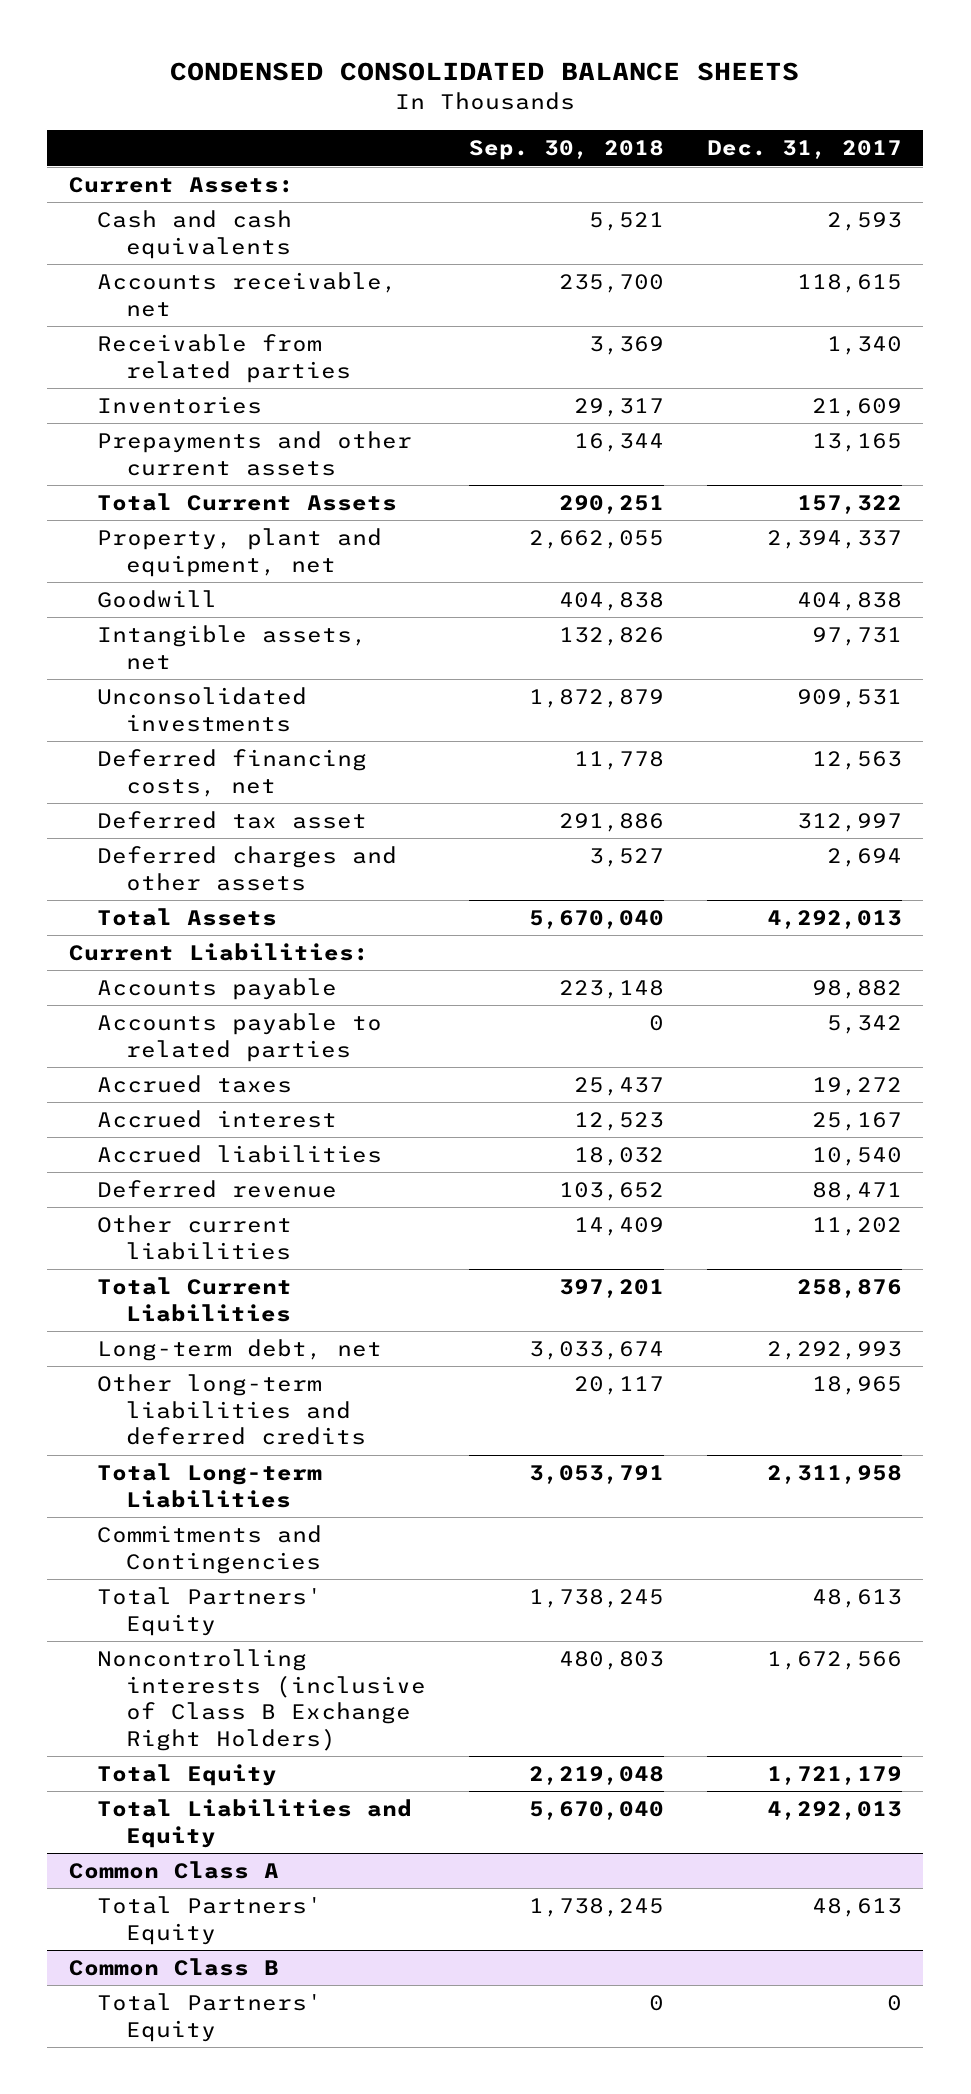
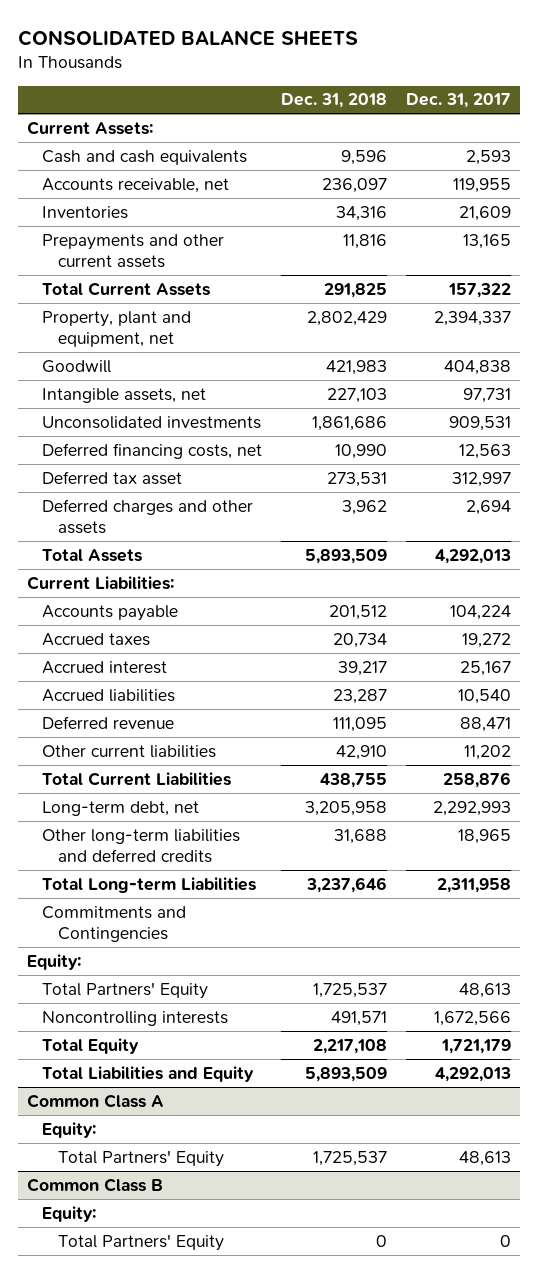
[170,62,800,82] CONDENSED CONSOLIDATED BALANCE SHEETS -> [17,29,358,46] CONSOLIDATED BALANCE SHEETS
[468,140,664,161] Sep. 30, 2018 -> none
none -> [281,93,388,109] Dec. 31, 2018
[97,334,352,383] Receivable from related parties -> none
[796,274,902,294] 118,615 -> [452,177,511,193] 119,955
[97,1013,383,1062] Accounts payable to related parties -> none
[811,980,902,1000] 98,882 -> [449,604,511,620] 104,224
none -> [27,953,82,970] Equity:
[97,1649,427,1751] Noncontrolling interests (inclusive of Class B Exchange Right Holders) -> [42,1010,229,1026] Noncontrolling interests
none -> [42,1121,97,1138] Equity:
none -> [42,1205,97,1222] Equity:

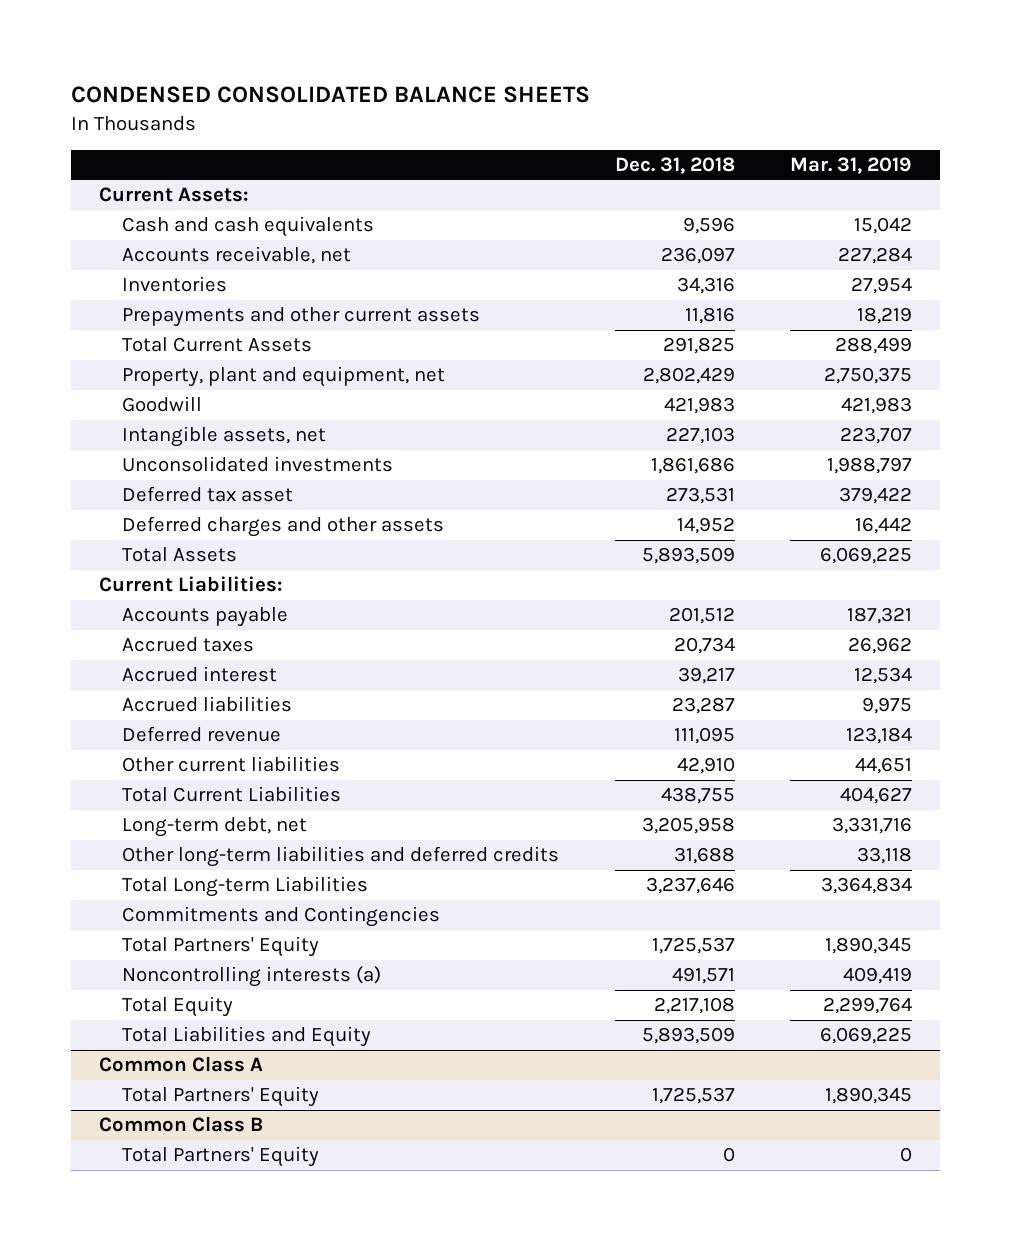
[17,29,358,46] CONSOLIDATED BALANCE SHEETS -> [70,86,590,104] CONDENSED CONSOLIDATED BALANCE SHEETS
[405,93,511,109] Dec. 31, 2017 -> none
none -> [790,156,913,174] Mar. 31, 2019
[42,442,263,459] Deferred financing costs, net -> none
[342,499,388,515] 3,962 -> [676,517,735,535] 14,952
[27,953,82,970] Equity: -> none
[42,1010,229,1026] Noncontrolling interests -> [122,966,382,988] Noncontrolling interests (a)
[42,1121,97,1138] Equity: -> none
[42,1205,97,1222] Equity: -> none

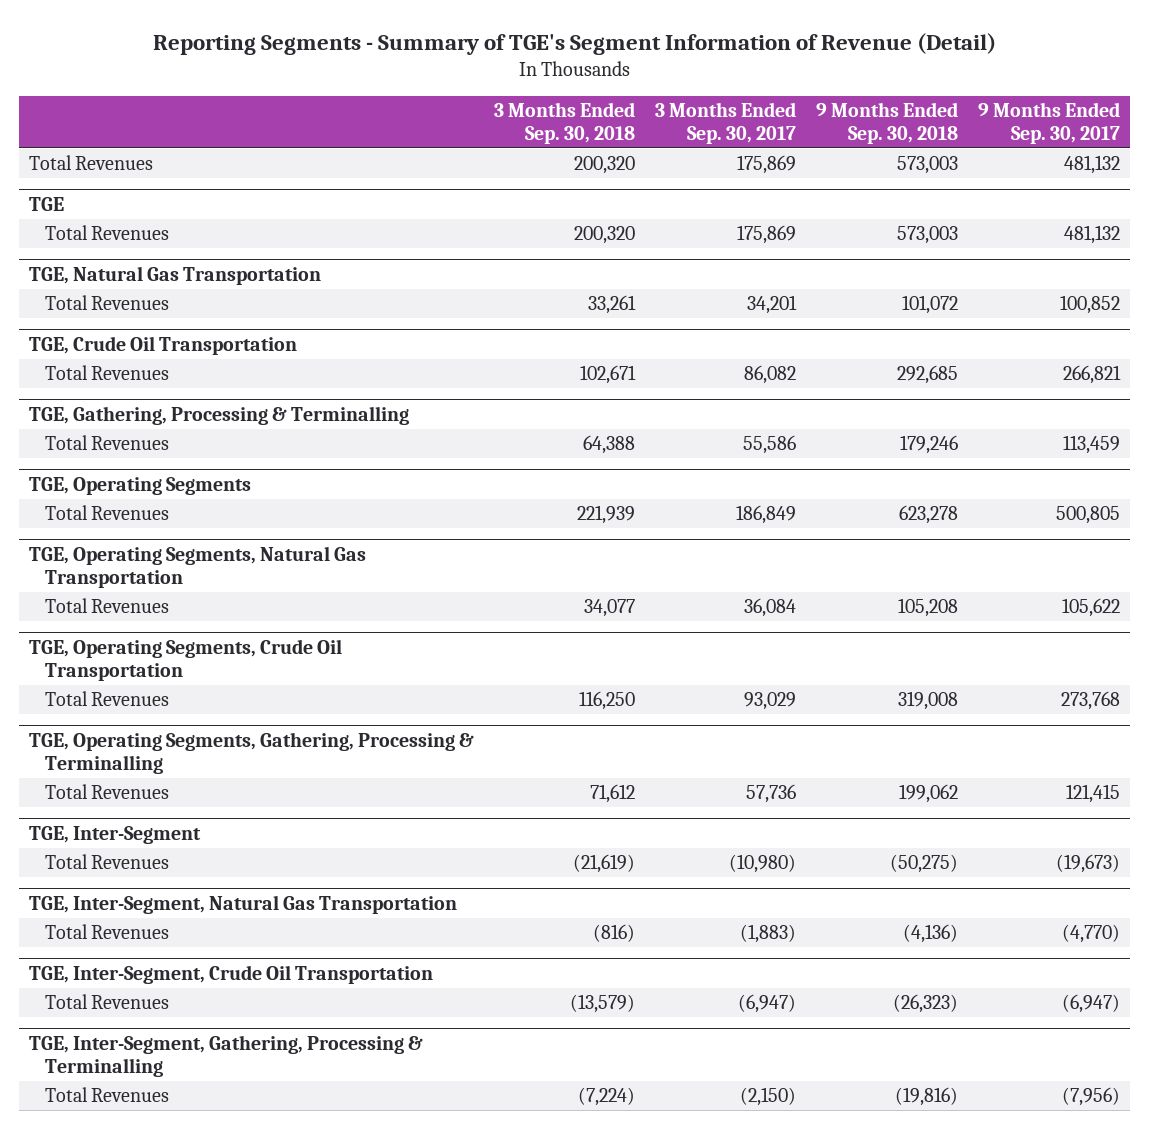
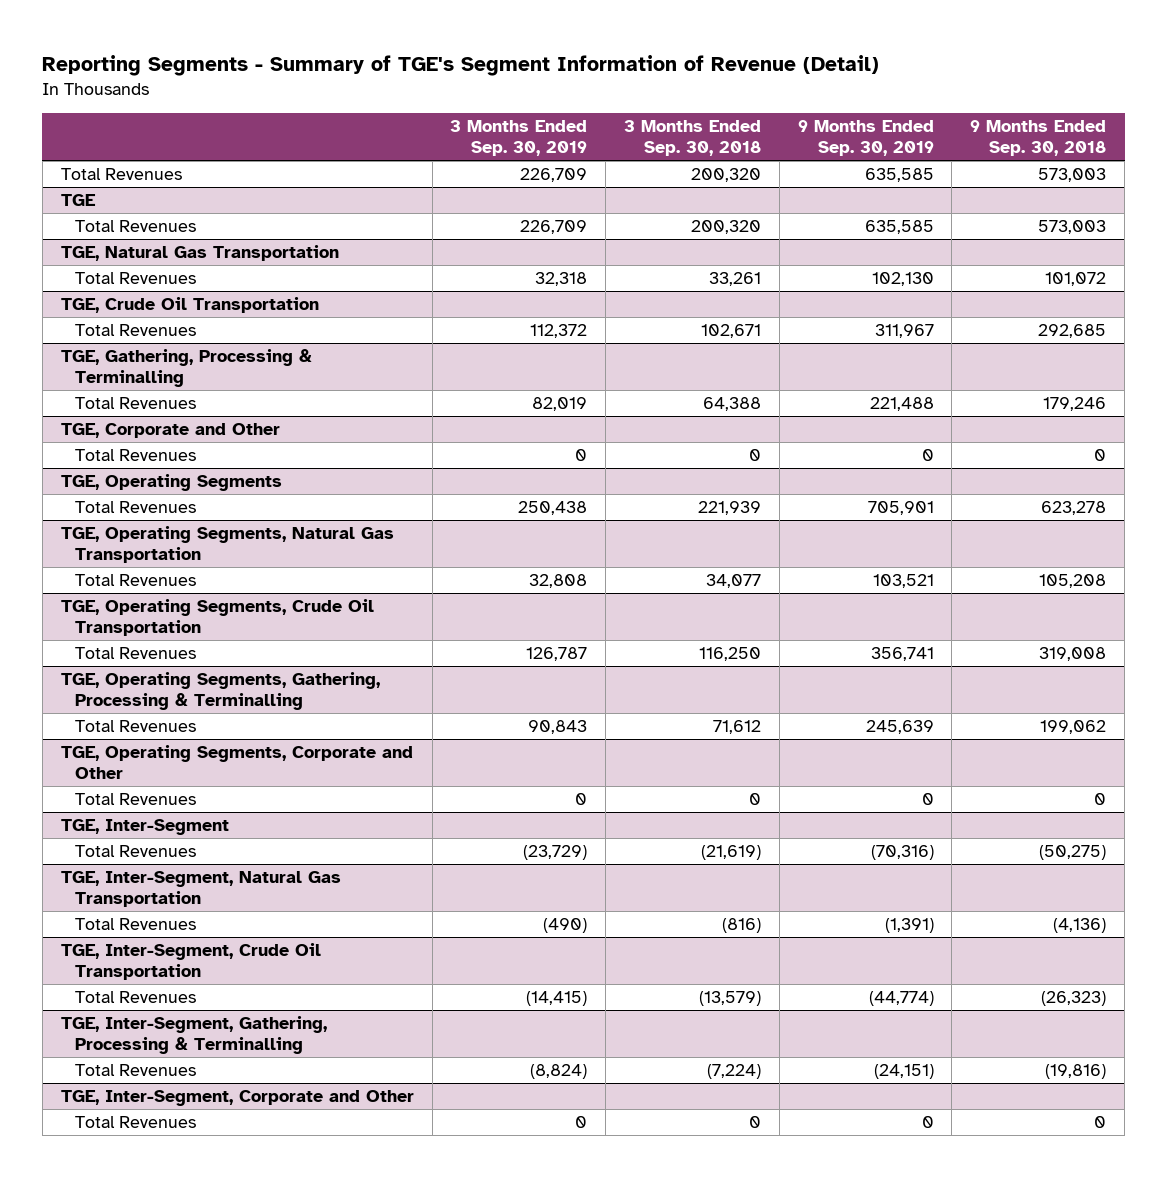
[655,102,797,144] 3 Months Ended Sep. 30, 2017 -> none
[978,102,1121,144] 9 Months Ended Sep. 30, 2017 -> none
none -> [450,120,588,157] 3 Months Ended Sep. 30, 2019
none -> [797,120,934,157] 9 Months Ended Sep. 30, 2019
none -> [60,423,280,439] TGE, Corporate and Other
none -> [75,449,197,462] Total Revenues
none -> [60,745,413,780] TGE, Operating Segments, Corporate and Other
none -> [75,793,197,806] Total Revenues
none -> [60,1090,414,1107] TGE, Inter-Segment, Corporate and Other
none -> [75,1116,197,1129] Total Revenues

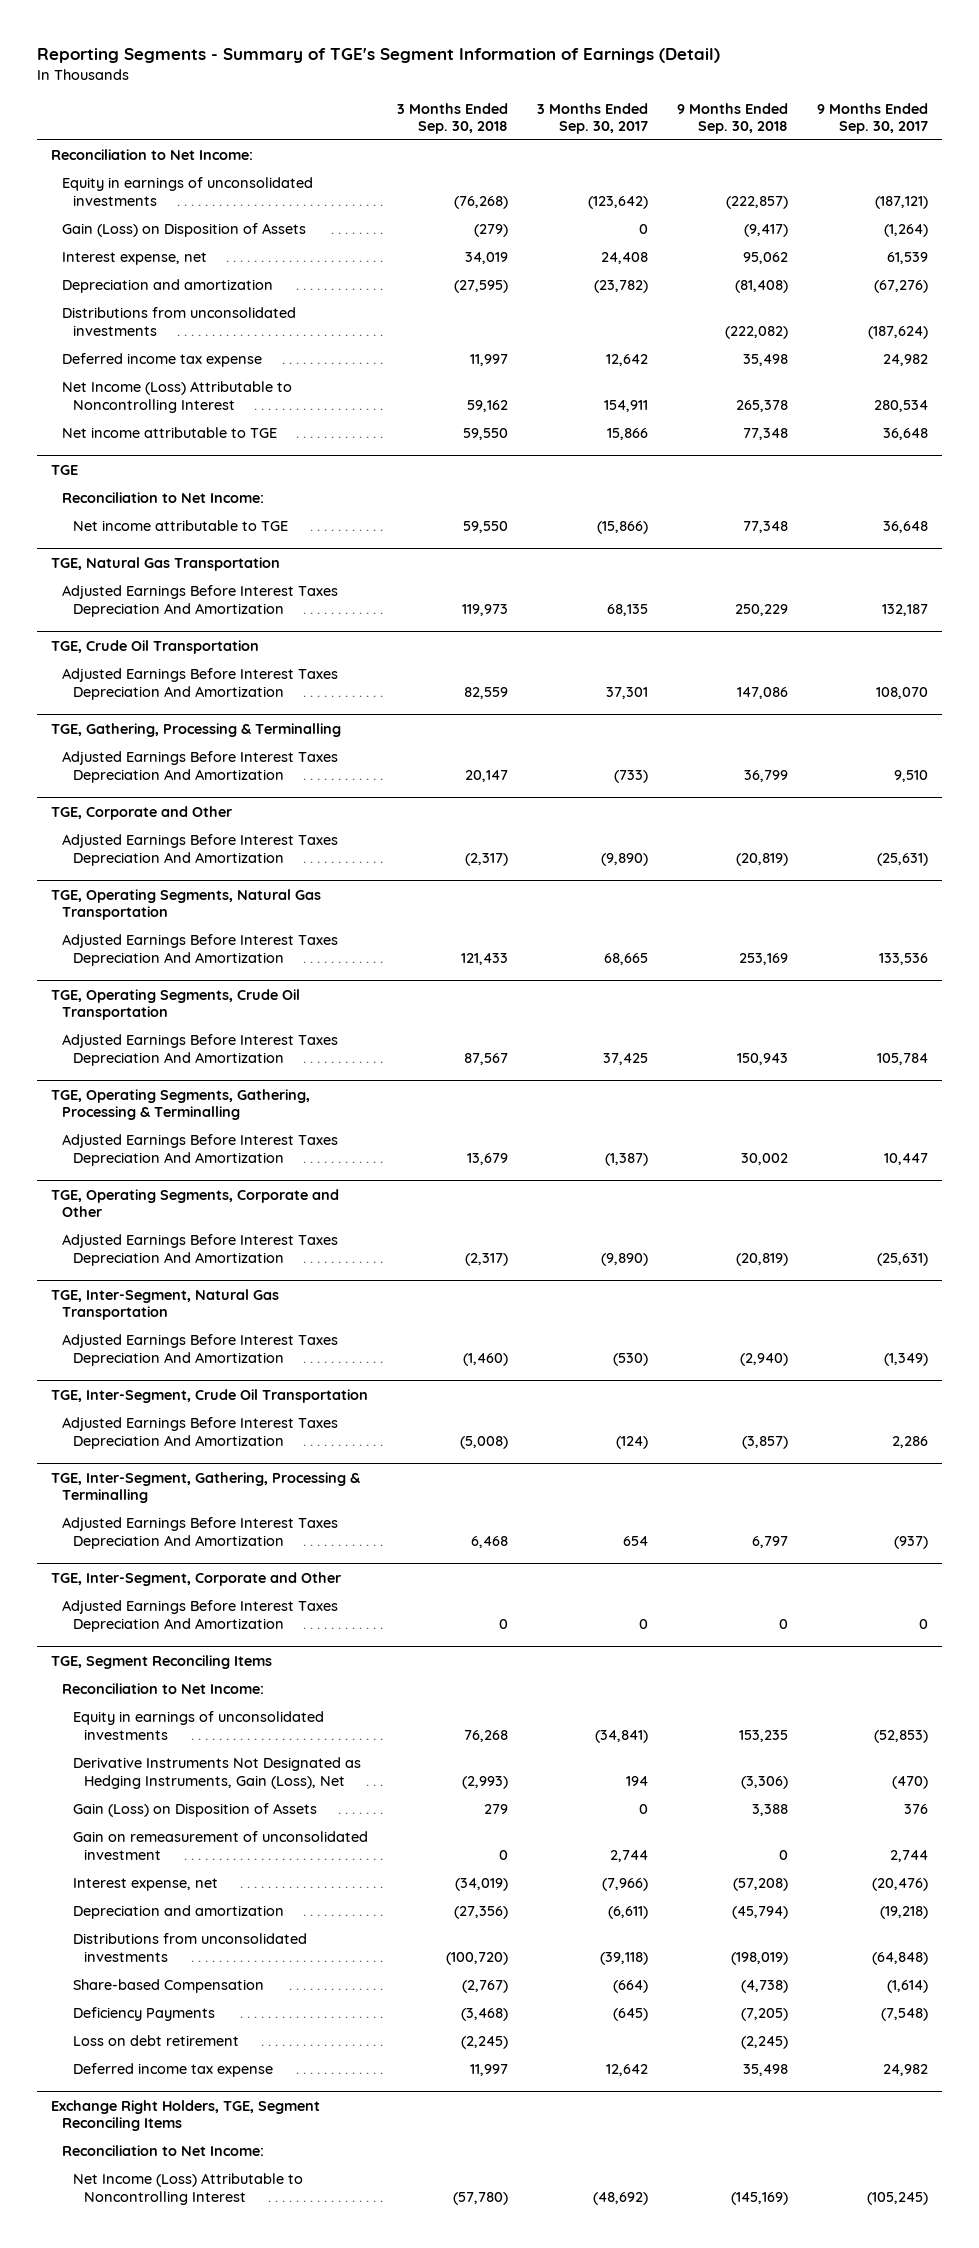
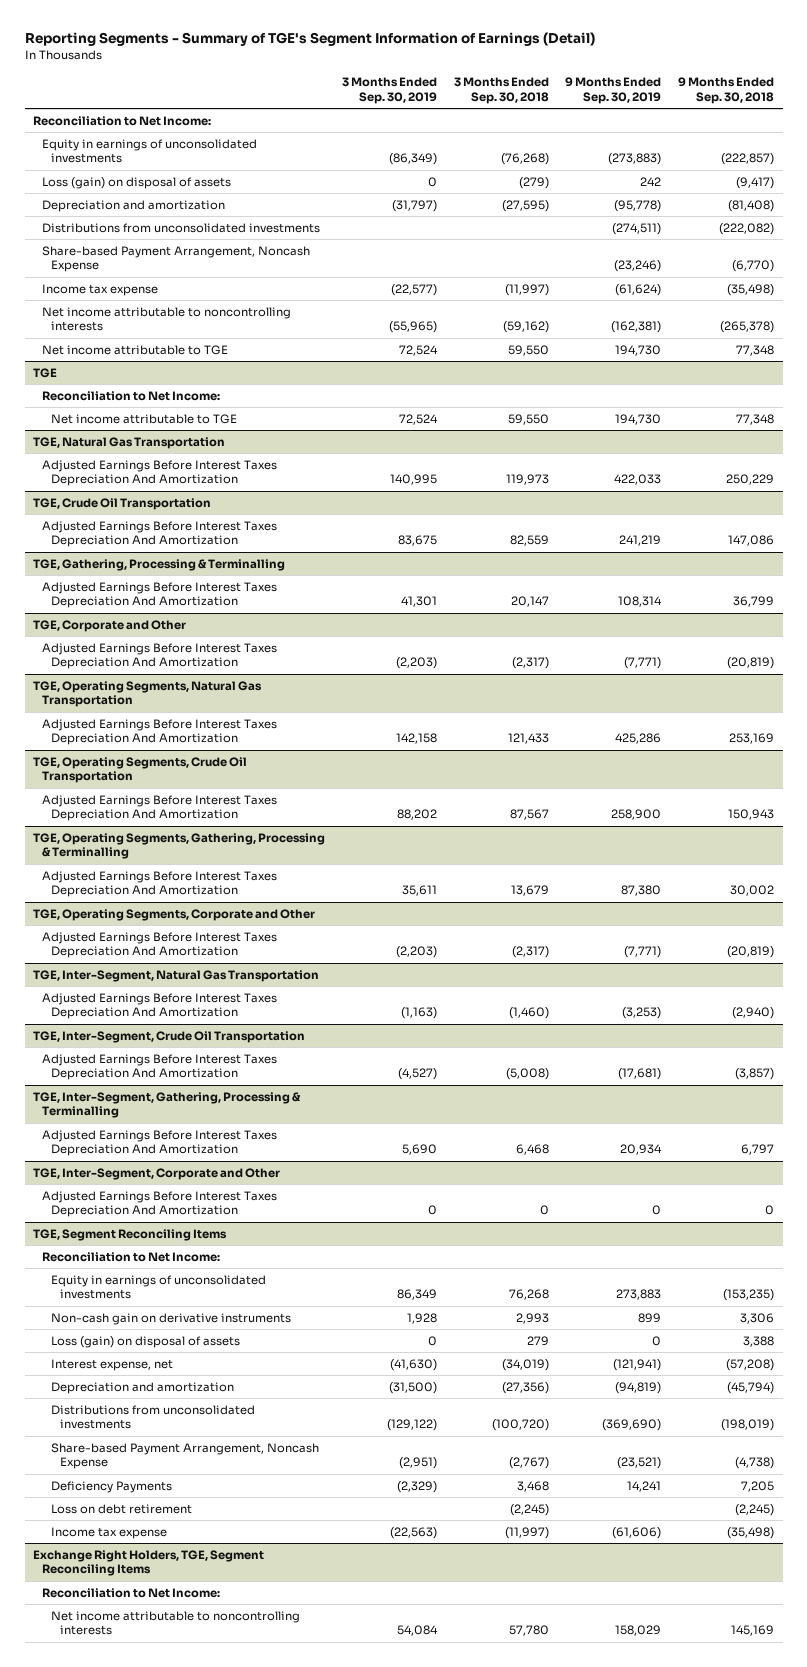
[536,102,648,134] 3 Months Ended Sep. 30, 2017 -> none
[816,102,928,134] 9 Months Ended Sep. 30, 2017 -> none
none -> [341,77,437,104] 3 Months Ended Sep. 30, 2019
none -> [565,77,662,104] 9 Months Ended Sep. 30, 2019
[62,252,208,266] Interest expense, net -> none
[62,223,307,238] Gain (Loss) on Disposition of Assets -> [42,176,232,189] Loss (gain) on disposal of assets
none -> [42,245,311,273] Share-based Payment Arrangement, Noncash Expense
[62,353,263,368] Deferred income tax expense -> [42,283,159,296] Income tax expense
[470,354,509,367] 11,997 -> [504,283,549,296] (11,997)
[742,354,788,367] 35,498 -> [727,283,775,296] (35,498)
[62,381,293,413] Net Income (Loss) Attributable to Noncontrolling Interest -> [42,306,292,332] Net income attributable to noncontrolling interests
[467,399,509,412] 59,162 -> [502,321,549,334] (59,162)
[735,399,788,412] 265,378 -> [720,321,775,334] (265,378)
[73,1831,369,1860] Gain on remeasurement of unconsolidated investment -> none
[738,1729,788,1742] 153,235 -> [723,1289,775,1302] (153,235)
[73,1757,362,1789] Derivative Instruments Not Designated as Hedging Instruments, Gain (Loss), Net -> [50,1312,291,1325] Non-cash gain on derivative instruments
[462,1775,509,1789] (2,993) -> [515,1312,549,1324] 2,993
[740,1775,788,1789] (3,306) -> [740,1312,775,1324] 3,306
[73,1803,318,1818] Gain (Loss) on Disposition of Assets -> [50,1335,240,1348] Loss (gain) on disposal of assets
[73,1979,265,1994] Share-based Compensation -> [50,1442,319,1470] Share-based Payment Arrangement, Noncash Expense
[461,2008,509,2022] (3,468) -> [516,1480,549,1492] 3,468
[740,2008,788,2022] (7,205) -> [741,1480,775,1492] 7,205
[73,2063,274,2078] Deferred income tax expense -> [50,1526,167,1539] Income tax expense
[470,2064,509,2077] 11,997 -> [504,1526,549,1539] (11,997)
[742,2064,788,2077] 35,498 -> [727,1526,775,1539] (35,498)
[73,2173,304,2205] Net Income (Loss) Attributable to Noncontrolling Interest -> [50,1610,300,1636] Net income attributable to noncontrolling interests
[453,2191,509,2205] (57,780) -> [508,1625,549,1637] 57,780
[730,2191,788,2205] (145,169) -> [731,1625,775,1637] 145,169

